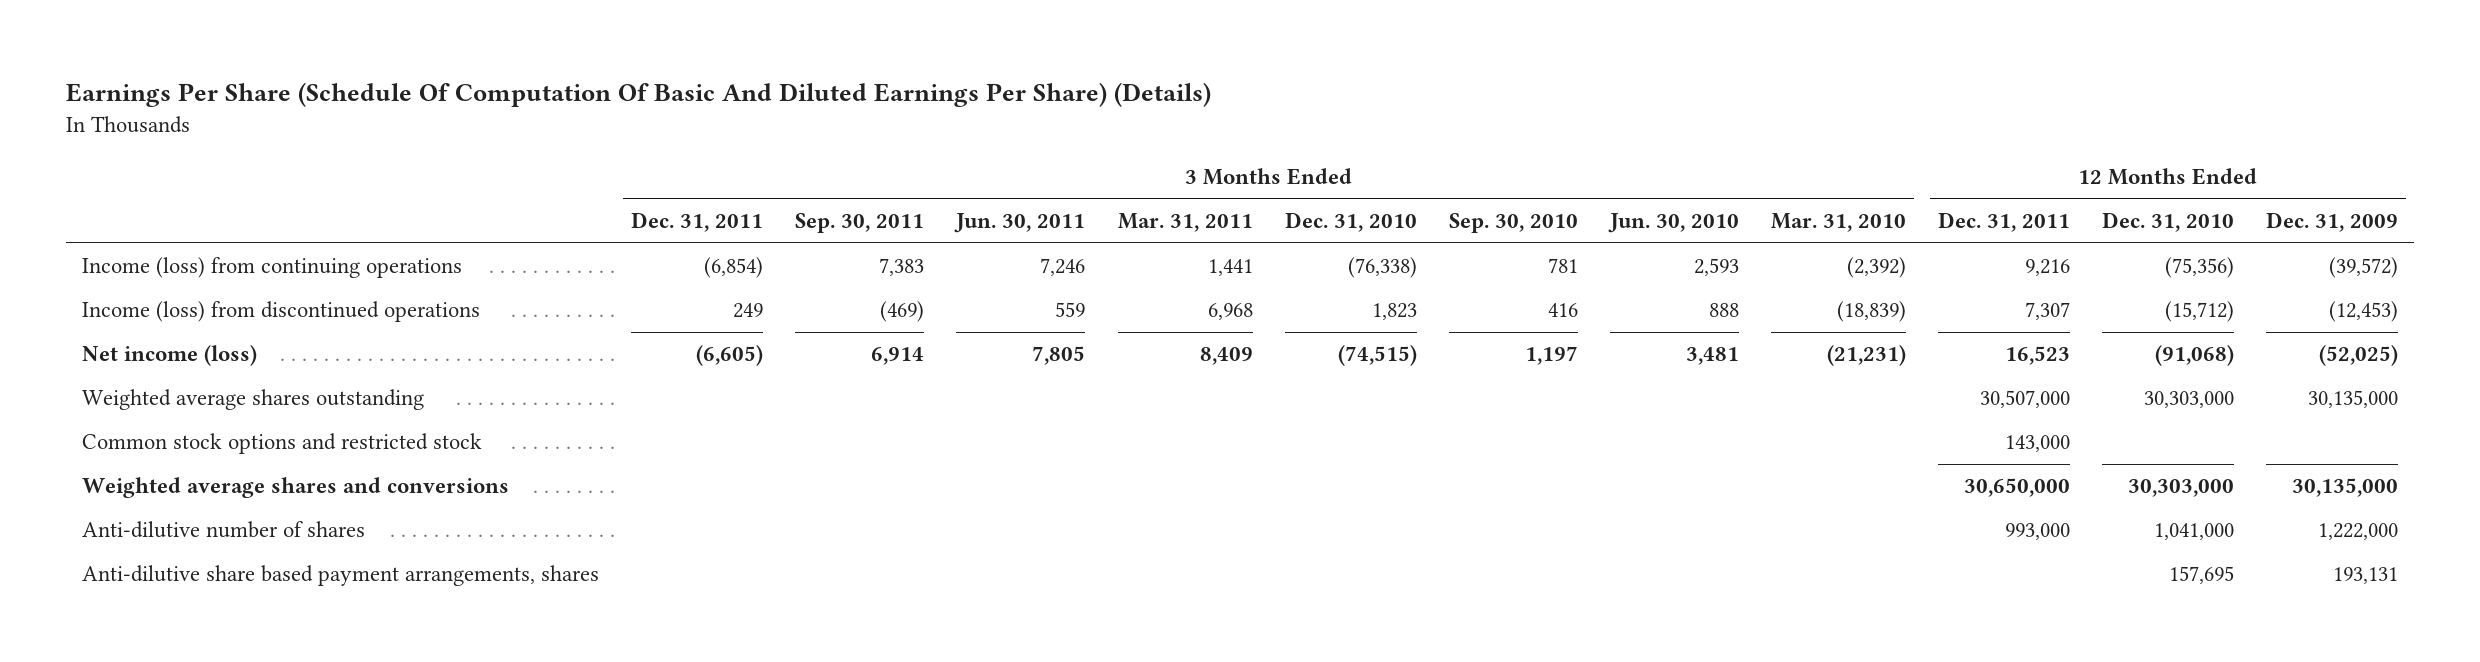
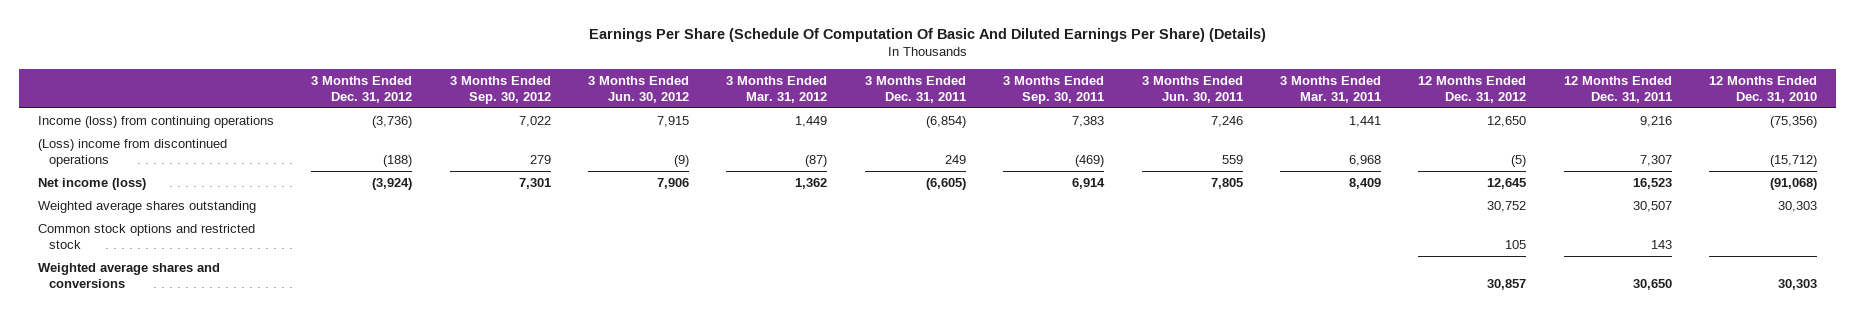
[1284,211,1417,232] Dec. 31, 2010 -> none
[1448,212,1578,233] Sep. 30, 2010 -> none
[1607,212,1739,233] Jun. 30, 2010 -> none
[1770,212,1906,232] Mar. 31, 2010 -> none
[2266,211,2399,232] Dec. 31, 2009 -> none
none -> [311,75,413,103] 3 Months Ended Dec. 31, 2012
none -> [449,75,551,104] 3 Months Ended Sep. 30, 2012
none -> [588,75,690,103] 3 Months Ended Jun. 30, 2012
none -> [726,75,828,103] 3 Months Ended Mar. 31, 2012
none -> [1418,75,1527,103] 12 Months Ended Dec. 31, 2012
[82,301,481,323] Income (loss) from discontinued operations -> [37,139,227,167] (Loss) income from discontinued operations
[82,521,366,539] Anti-dilutive number of shares -> none
[82,565,600,587] Anti-dilutive share based payment arrangements, shares -> none
[1980,390,2071,409] 30,507,000 -> [1632,201,1672,213] 30,507
[2144,391,2235,409] 30,303,000 -> [1778,201,1818,213] 30,303
[2005,435,2071,453] 143,000 -> [1650,239,1672,249] 143
[1964,478,2071,498] 30,650,000 -> [1632,278,1672,290] 30,650
[2128,479,2235,498] 30,303,000 -> [1778,278,1818,290] 30,303

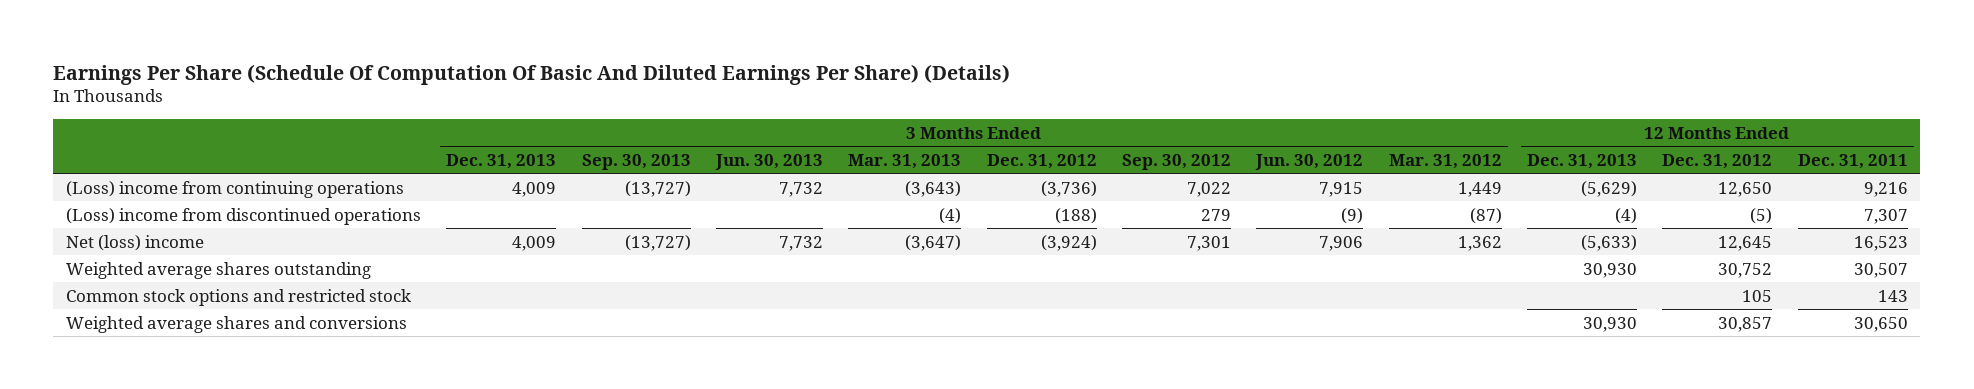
[864,75,966,103] 3 Months Ended Dec. 31, 2011 -> none
[1003,75,1105,104] 3 Months Ended Sep. 30, 2011 -> none
[1141,75,1243,103] 3 Months Ended Jun. 30, 2011 -> none
[1280,75,1382,103] 3 Months Ended Mar. 31, 2011 -> none
[1709,75,1818,103] 12 Months Ended Dec. 31, 2010 -> none
none -> [446,153,557,169] Dec. 31, 2013
none -> [581,153,691,170] Sep. 30, 2013
none -> [714,153,823,170] Jun. 30, 2013
none -> [848,153,962,169] Mar. 31, 2013
none -> [1527,153,1638,169] Dec. 31, 2013
[37,116,274,129] Income (loss) from continuing operations -> [65,180,404,198] (Loss) income from continuing operations
[37,178,146,191] Net income (loss) -> [65,234,204,251] Net (loss) income

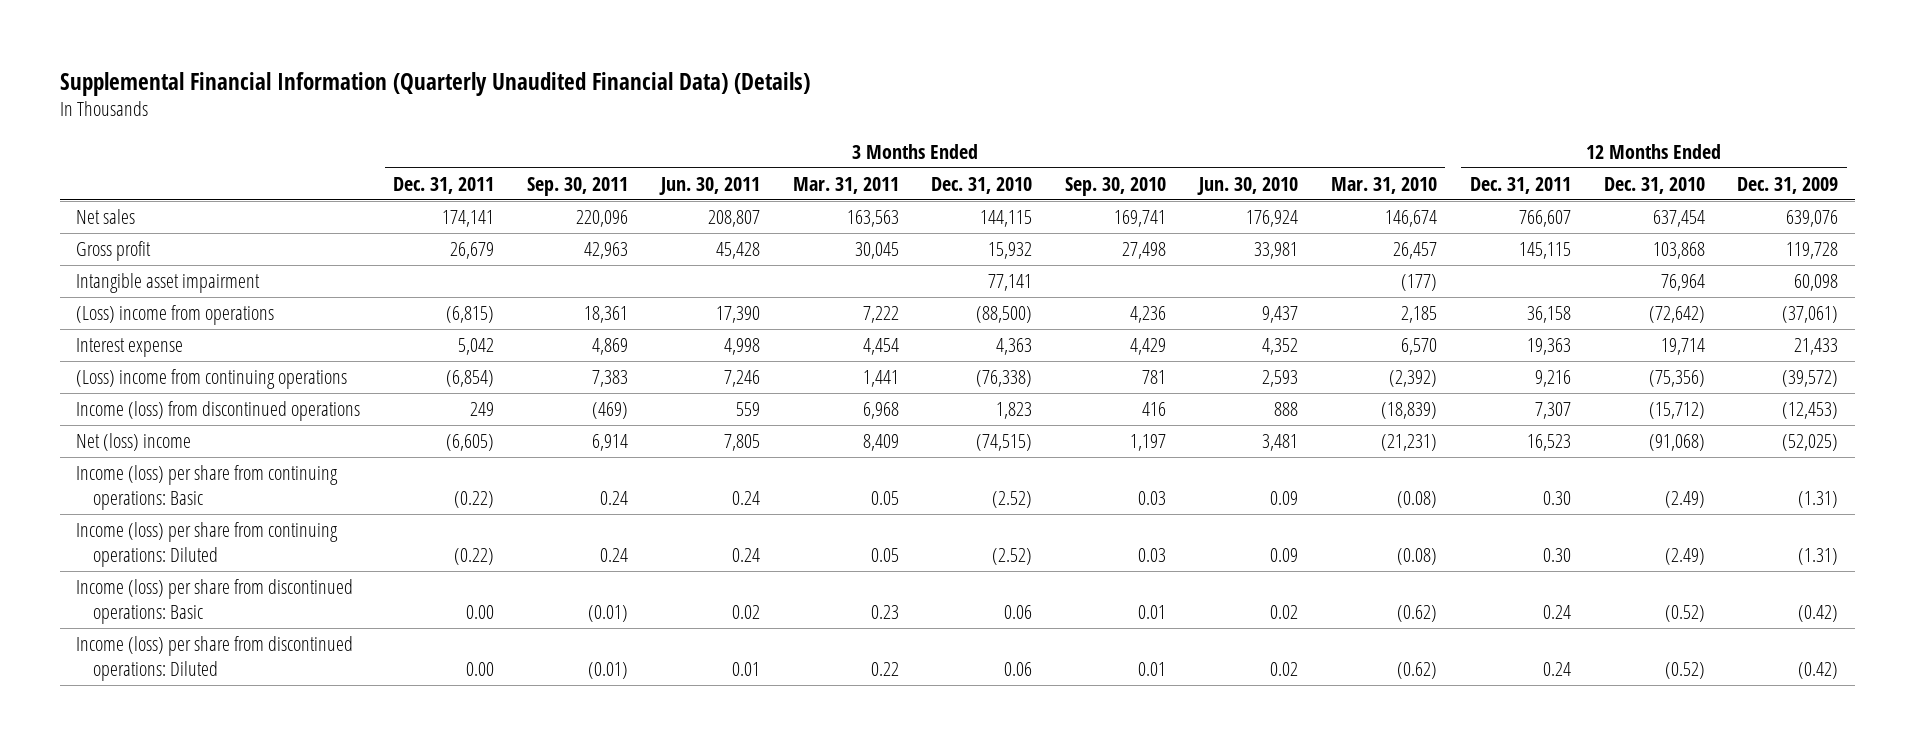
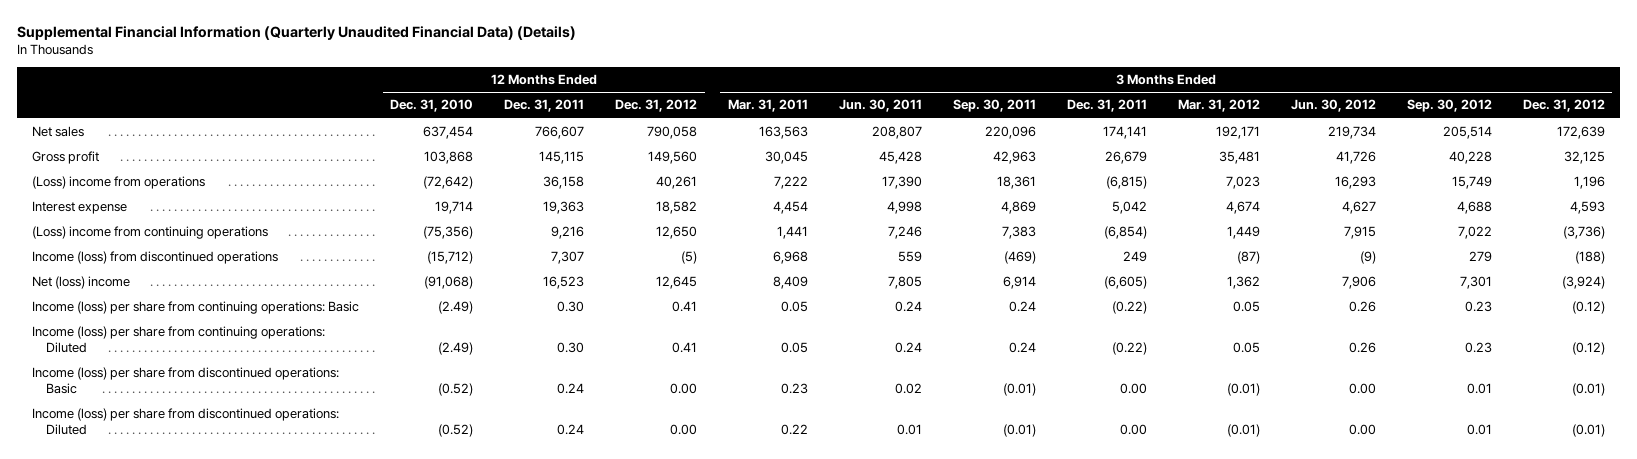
[931,176,1033,194] Dec. 31, 2010 -> none
[1065,176,1167,196] Sep. 30, 2010 -> none
[1197,176,1299,195] Jun. 30, 2010 -> none
[1330,176,1437,194] Mar. 31, 2010 -> none
[1737,176,1839,194] Dec. 31, 2009 -> none
none -> [615,99,698,113] Dec. 31, 2012
none -> [1177,99,1260,113] Mar. 31, 2012
none -> [1290,99,1376,113] Jun. 30, 2012
none -> [1406,99,1492,113] Sep. 30, 2012
none -> [1522,99,1605,113] Dec. 31, 2012
[76,272,261,293] Intangible asset impairment -> none

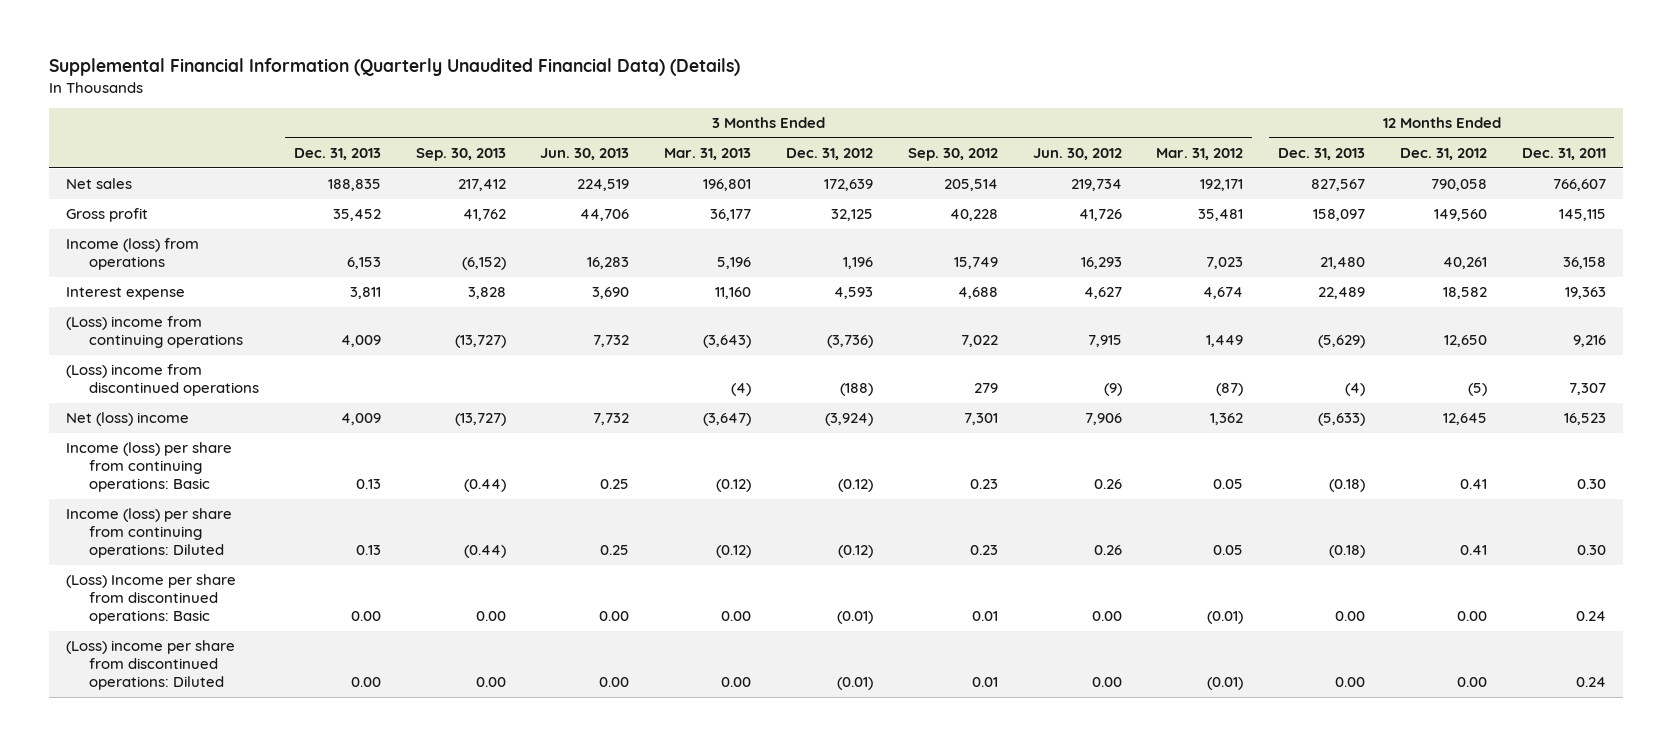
[390,99,474,113] Dec. 31, 2010 -> none
[728,99,809,113] Mar. 31, 2011 -> none
[838,99,922,113] Jun. 30, 2011 -> none
[952,99,1036,113] Sep. 30, 2011 -> none
[1066,99,1147,113] Dec. 31, 2011 -> none
none -> [293,147,381,160] Dec. 31, 2013
none -> [415,147,506,161] Sep. 30, 2013
none -> [540,147,630,160] Jun. 30, 2013
none -> [664,147,752,160] Mar. 31, 2013
none -> [1278,147,1366,160] Dec. 31, 2013
[32,176,206,190] (Loss) income from operations -> [66,238,200,271] Income (loss) from operations
[32,251,279,265] Income (loss) from discontinued operations -> [66,364,260,397] (Loss) income from discontinued operations
[32,367,340,394] Income (loss) per share from discontinued operations: Basic -> [66,574,237,625] (Loss) Income per share from discontinued operations: Basic
[32,408,340,435] Income (loss) per share from discontinued operations: Diluted -> [66,640,236,691] (Loss) income per share from discontinued operations: Diluted

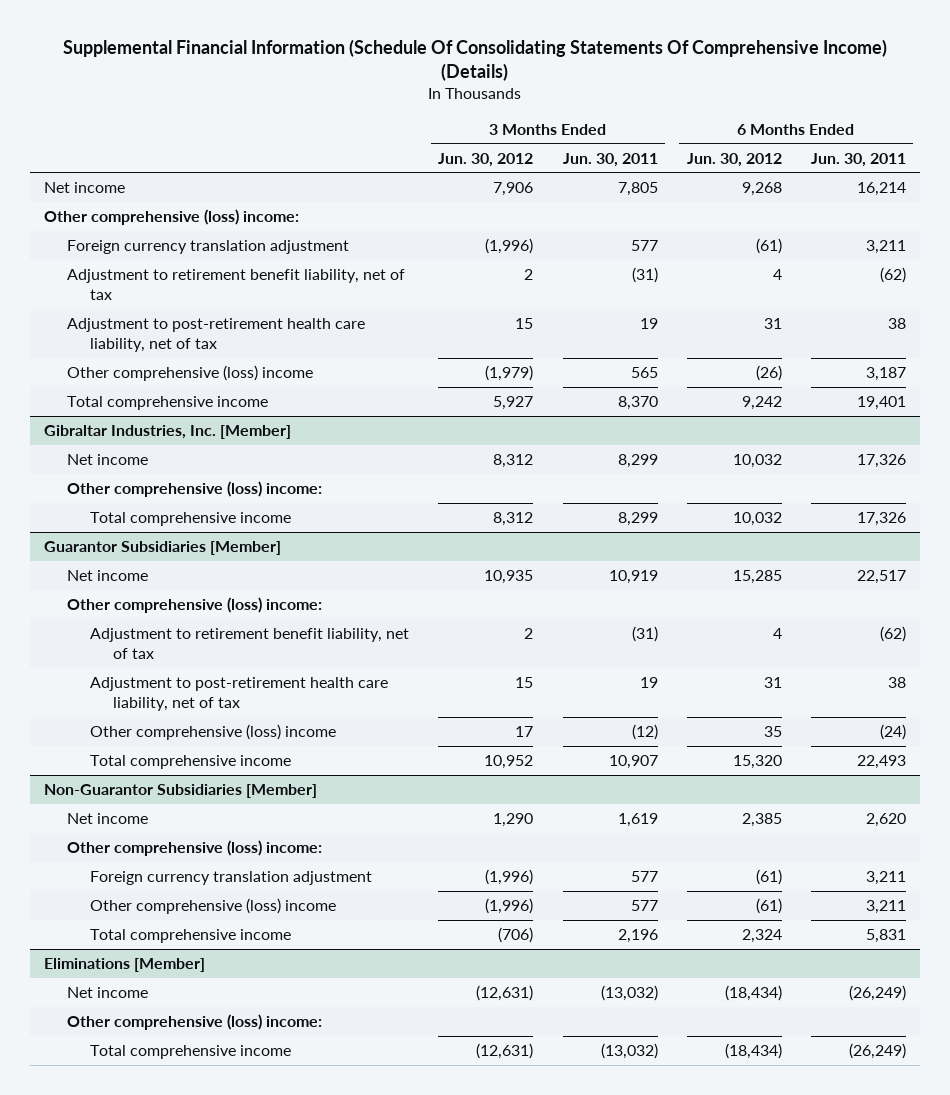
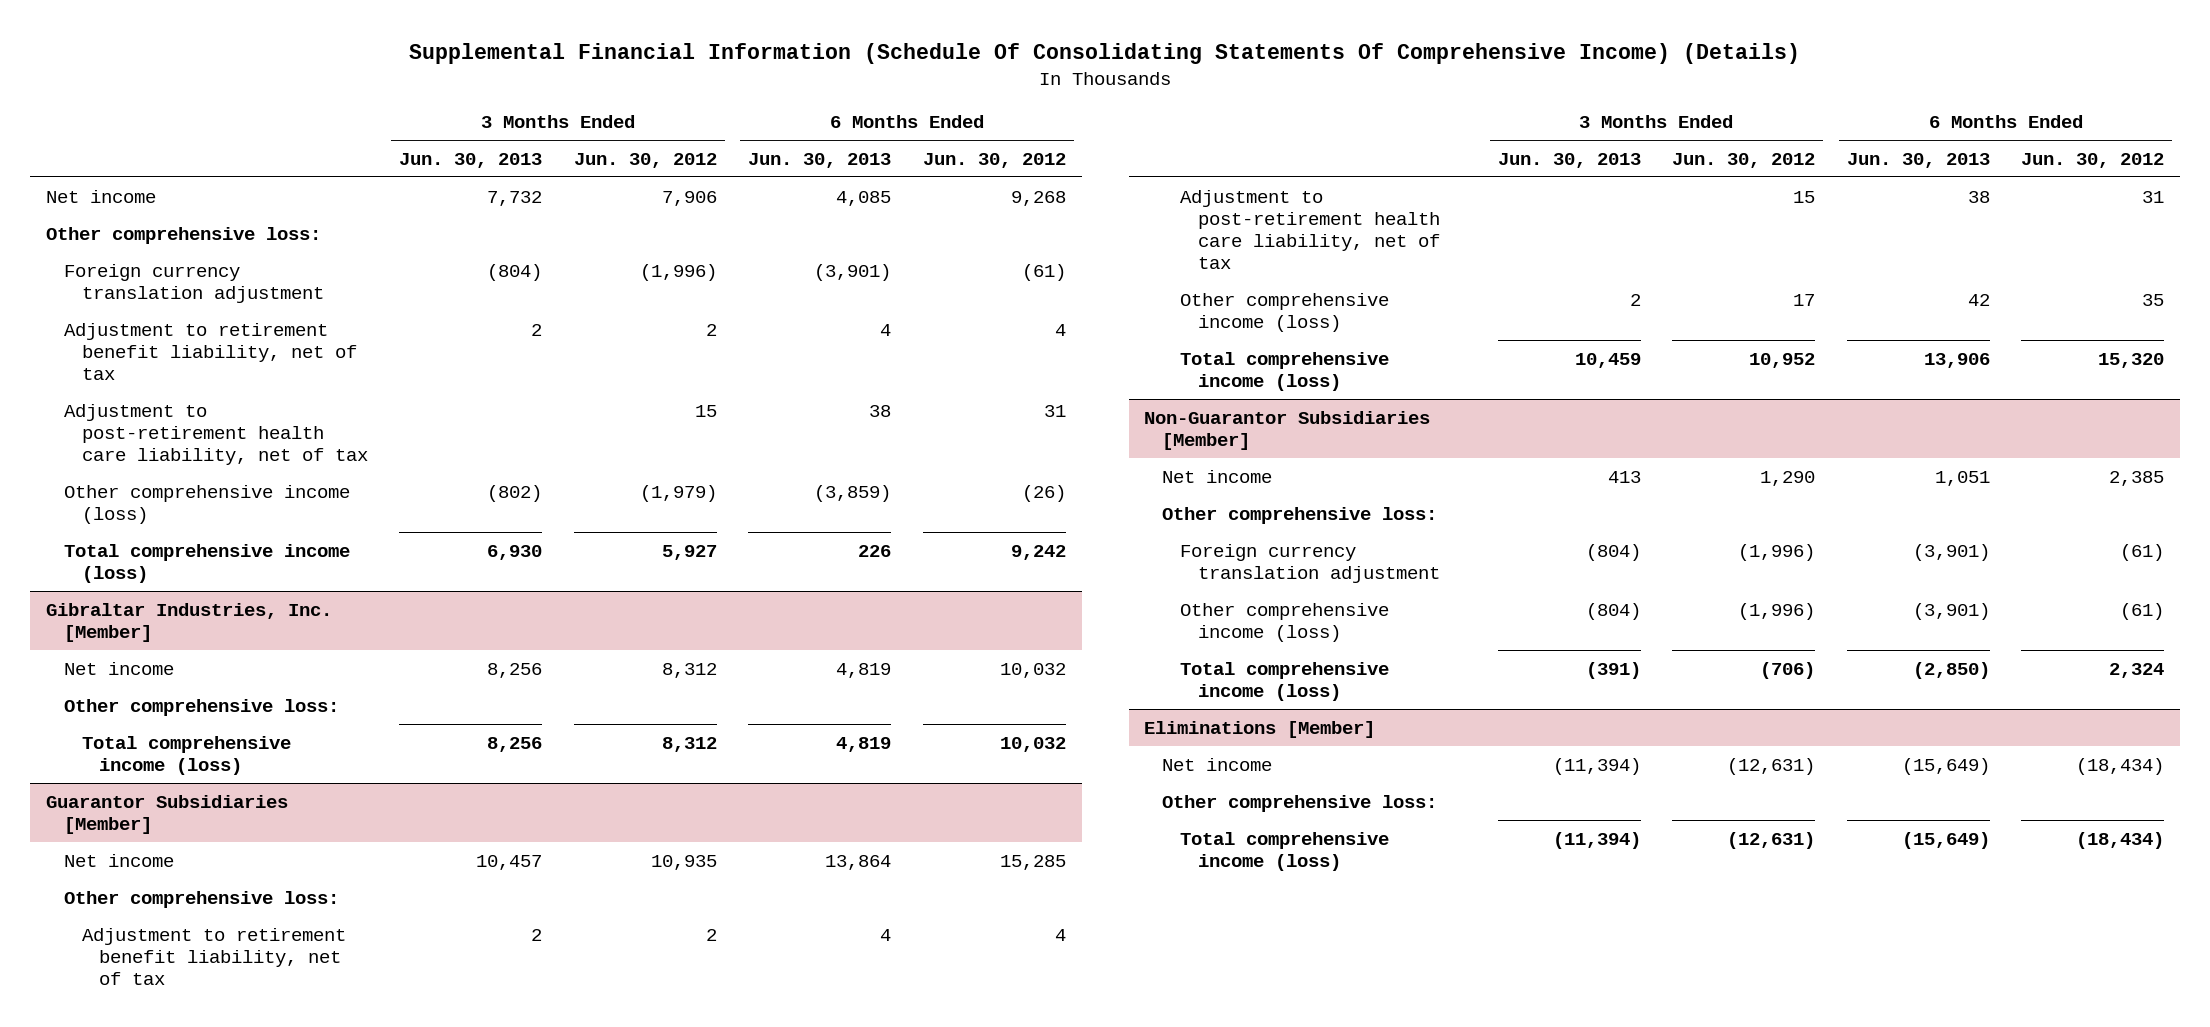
[562,152,658,167] Jun. 30, 2011 -> none
[810,152,906,167] Jun. 30, 2011 -> none
none -> [399,152,543,168] Jun. 30, 2013
none -> [748,152,892,168] Jun. 30, 2013
[44,209,300,226] Other comprehensive (loss) income: -> [45,226,321,244] Other comprehensive loss:
[67,365,314,382] Other comprehensive (loss) income -> [63,484,350,524] Other comprehensive income (loss)
[67,396,269,411] Total comprehensive income -> [63,543,350,583] Total comprehensive income (loss)
[67,481,323,498] Other comprehensive (loss) income: -> [63,698,339,716] Other comprehensive loss:
[90,512,292,527] Total comprehensive income -> [81,735,291,775] Total comprehensive income (loss)
[67,597,323,614] Other comprehensive (loss) income: -> [63,890,339,908] Other comprehensive loss:
[90,724,337,741] Other comprehensive (loss) income -> [1180,292,1390,332] Other comprehensive income (loss)
[90,755,292,770] Total comprehensive income -> [1180,351,1390,391] Total comprehensive income (loss)
[67,840,323,857] Other comprehensive (loss) income: -> [1162,506,1438,524] Other comprehensive loss:
[90,898,337,915] Other comprehensive (loss) income -> [1180,602,1390,642] Other comprehensive income (loss)
[90,929,292,944] Total comprehensive income -> [1180,661,1390,701] Total comprehensive income (loss)
[67,1014,323,1031] Other comprehensive (loss) income: -> [1162,794,1438,812] Other comprehensive loss:
[90,1045,292,1060] Total comprehensive income -> [1180,831,1390,871] Total comprehensive income (loss)

